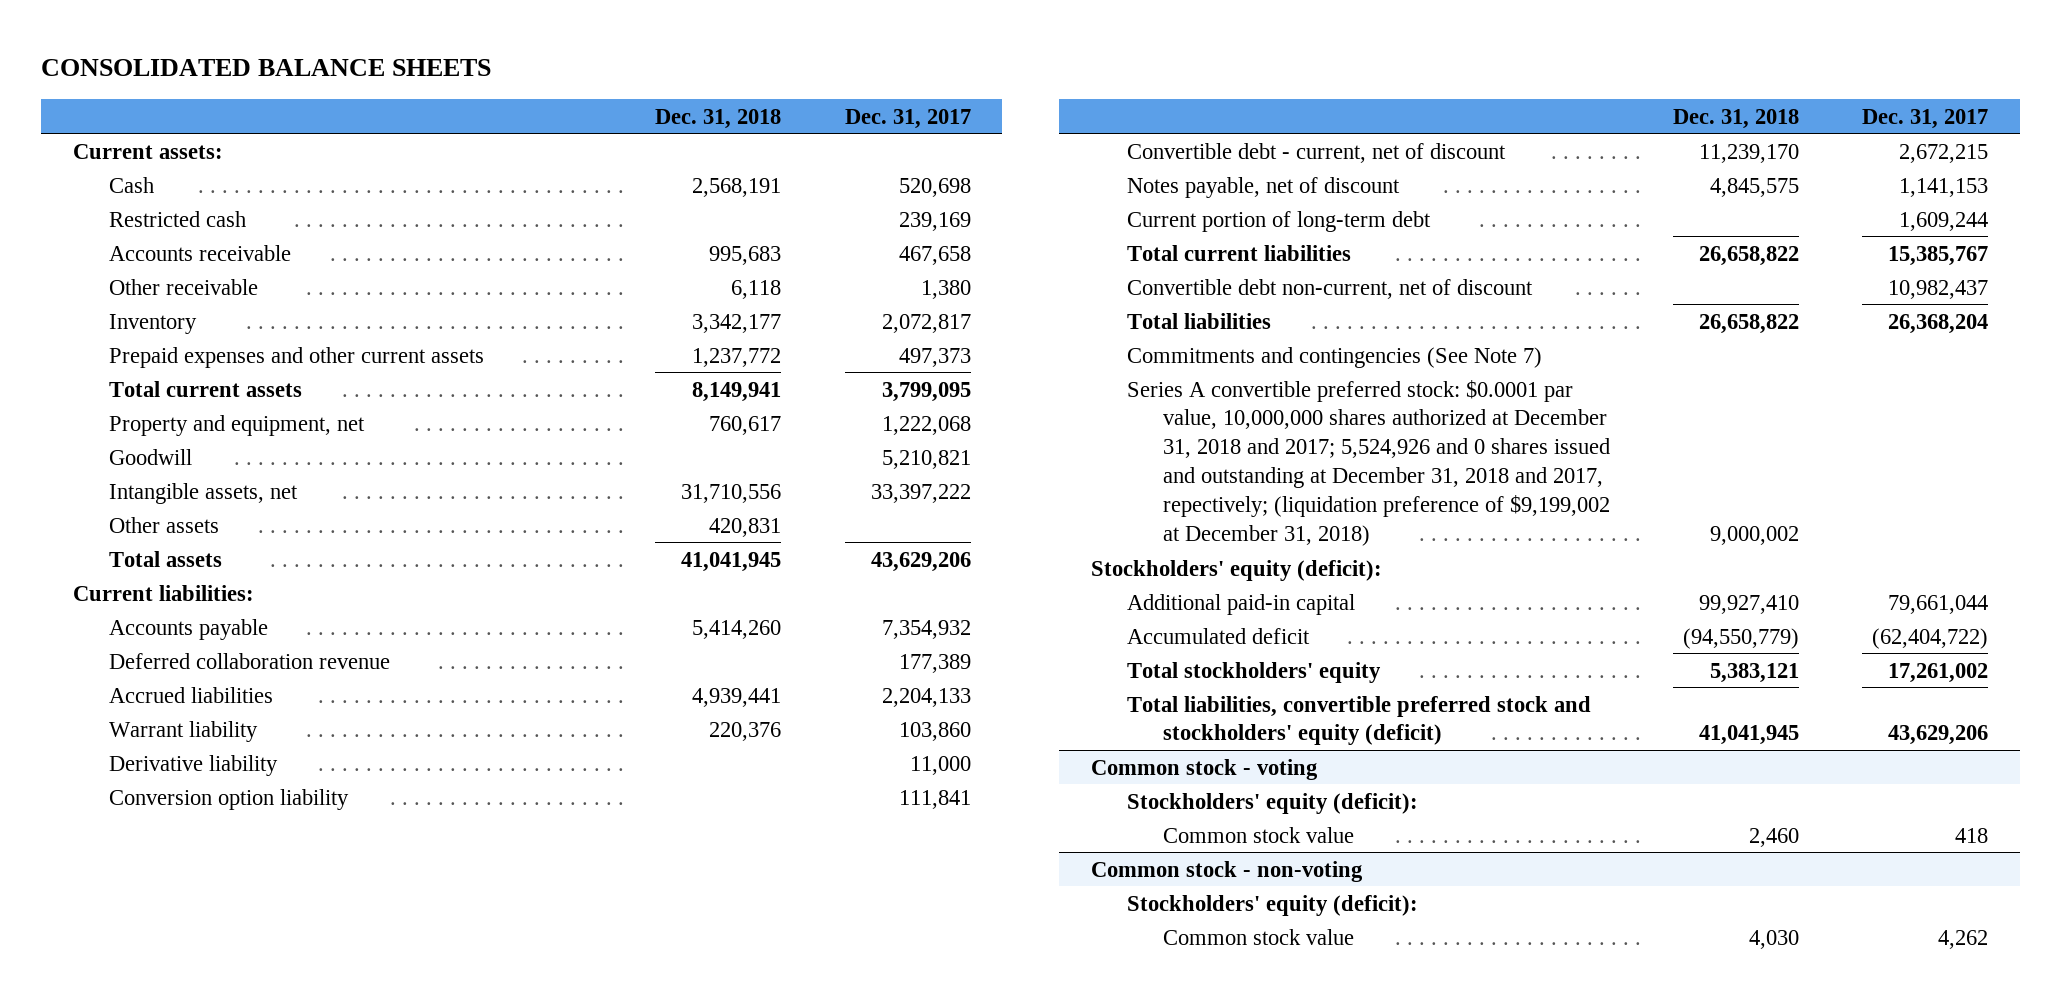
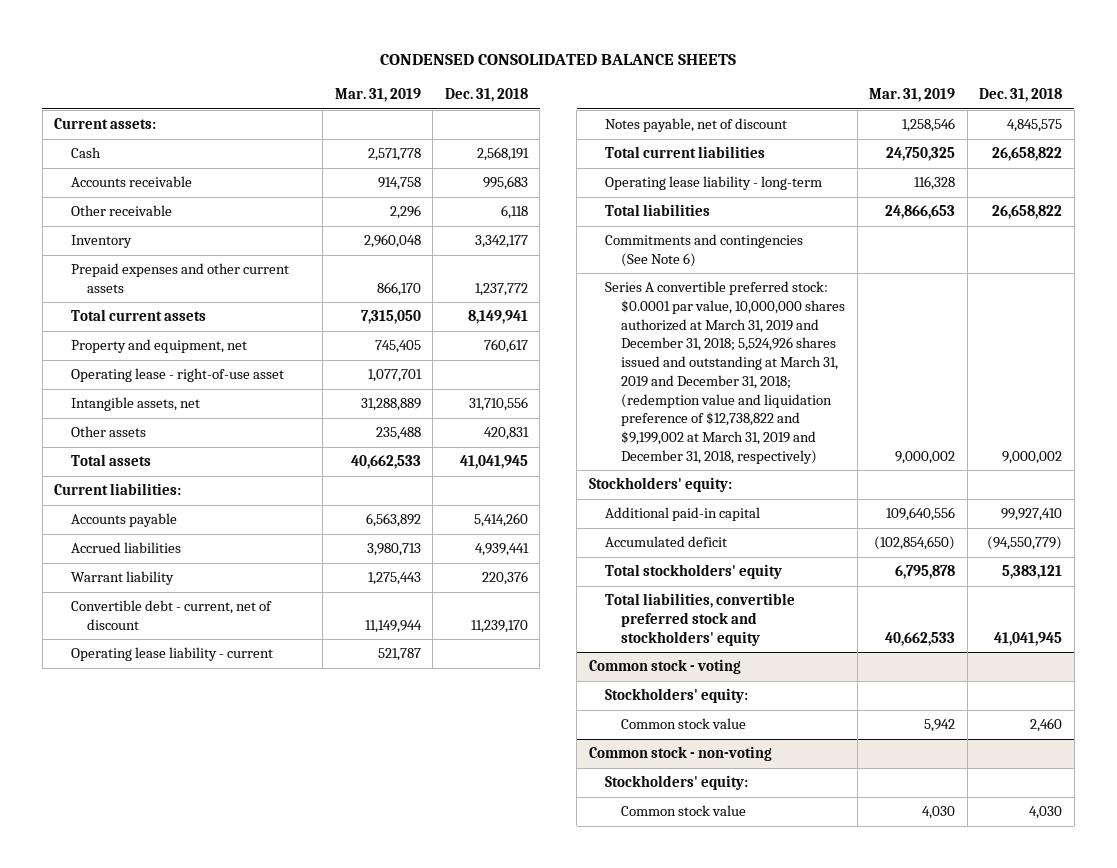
[41,59,492,77] CONSOLIDATED BALANCE SHEETS -> [380,54,737,66] CONDENSED CONSOLIDATED BALANCE SHEETS
[844,108,971,129] Dec. 31, 2017 -> none
none -> [334,88,421,103] Mar. 31, 2019
[108,210,246,227] Restricted cash -> none
[108,448,192,465] Goodwill -> none
none -> [70,368,284,383] Operating lease - right-of-use asset
[108,652,390,669] Deferred collaboration revenue -> none
[108,754,278,776] Derivative liability -> none
[108,788,349,810] Conversion option liability -> none
none -> [70,647,273,662] Operating lease liability - current
[1126,210,1431,232] Current portion of long-term debt -> none
[1126,278,1533,299] Convertible debt non-current, net of discount -> none
none -> [605,176,823,191] Operating lease liability - long-term
[1126,346,1542,368] Commitments and contingencies (See Note 7) -> [605,234,804,268] Commitments and contingencies (See Note 6)
[1126,379,1610,546] Series A convertible preferred stock: $0.0001 par value, 10,000,000 shares authorized at December 31, 2018 and 2017; 5,524,926 and 0 shares issued and outstanding at December 31, 2018 and 2017, repectively; (liquidation preference of $9,199,002 at December 31, 2018) -> [605,281,846,464] Series A convertible preferred stock: $0.0001 par value, 10,000,000 shares authorized at March 31, 2019 and December 31, 2018; 5,524,926 shares issued and outstanding at March 31, 2019 and December 31, 2018; (redemption value and liquidation preference of $12,738,822 and $9,199,002 at March 31, 2019 and December 31, 2018, respectively)
[1090,559,1382,581] Stockholders' equity (deficit): -> [588,477,732,493] Stockholders' equity:
[1126,695,1591,746] Total liabilities, convertible preferred stock and stockholders' equity (deficit) -> [605,593,796,646] Total liabilities, convertible preferred stock and stockholders' equity
[1126,792,1418,814] Stockholders' equity (deficit): -> [605,688,749,704] Stockholders' equity:
[1126,894,1418,916] Stockholders' equity (deficit): -> [605,775,749,791] Stockholders' equity:

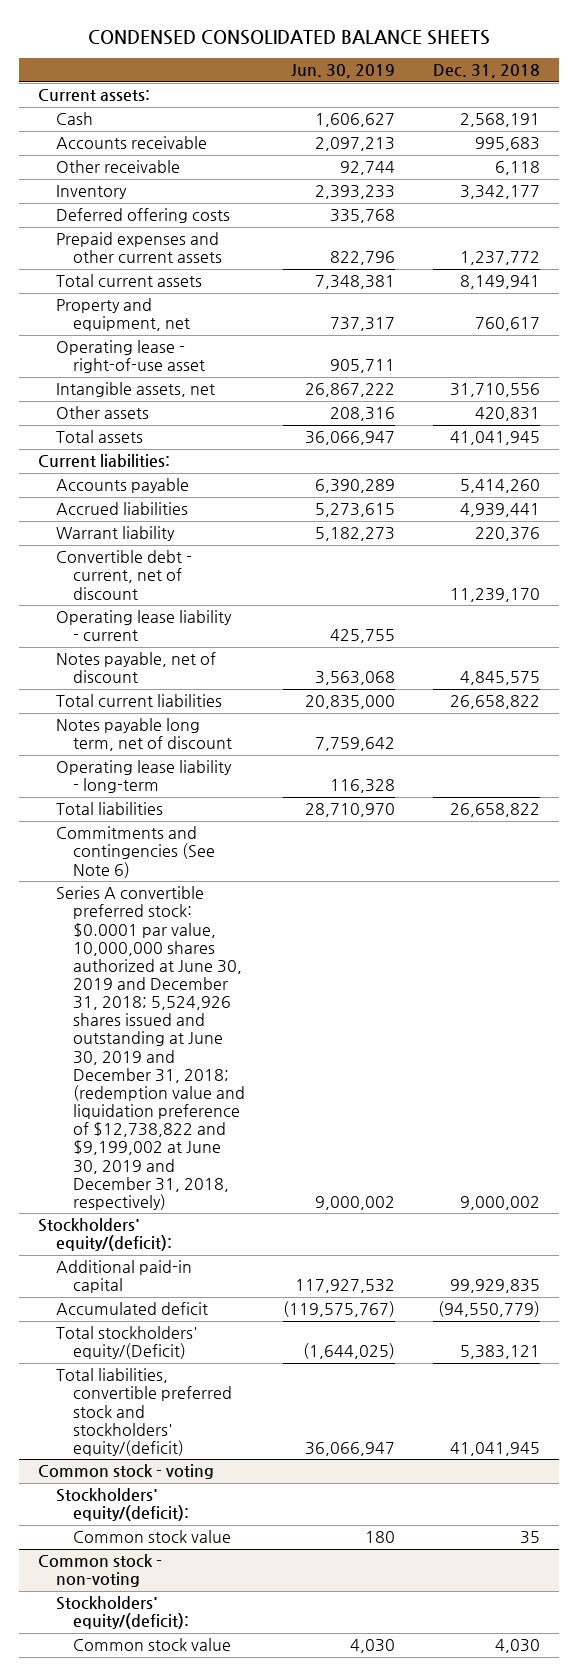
[334,88,421,103] Mar. 31, 2019 -> none
none -> [291,64,396,79] Jun. 30, 2019
none -> [55,208,230,224] Deferred offering costs
none -> [55,718,233,752] Notes payable long term, net of discount
[605,281,846,464] Series A convertible preferred stock: $0.0001 par value, 10,000,000 shares authorized at March 31, 2019 and December 31, 2018; 5,524,926 shares issued and outstanding at March 31, 2019 and December 31, 2018; (redemption value and liquidation preference of $12,738,822 and $9,199,002 at March 31, 2019 and December 31, 2018, respectively) -> [55,886,246,1210] Series A convertible preferred stock: $0.0001 par value, 10,000,000 shares authorized at June 30, 2019 and December 31, 2018; 5,524,926 shares issued and outstanding at June 30, 2019 and December 31, 2018; (redemption value and liquidation preference of $12,738,822 and $9,199,002 at June 30, 2019 and December 31, 2018, respectively)
[588,477,732,493] Stockholders' equity: -> [38,1218,172,1252] Stockholders' equity/(deficit):
[1001,508,1063,522] 99,927,410 -> [450,1279,541,1294] 99,929,835
[605,564,783,580] Total stockholders' equity -> [55,1326,198,1360] Total stockholders' equity/(Deficit)
[605,593,796,646] Total liabilities, convertible preferred stock and stockholders' equity -> [55,1368,233,1456] Total liabilities, convertible preferred stock and stockholders' equity/(deficit)
[605,688,749,704] Stockholders' equity: -> [55,1488,190,1522] Stockholders' equity/(deficit):
[1030,718,1063,733] 2,460 -> [520,1531,541,1545] 35
[605,775,749,791] Stockholders' equity: -> [55,1596,190,1630] Stockholders' equity/(deficit):

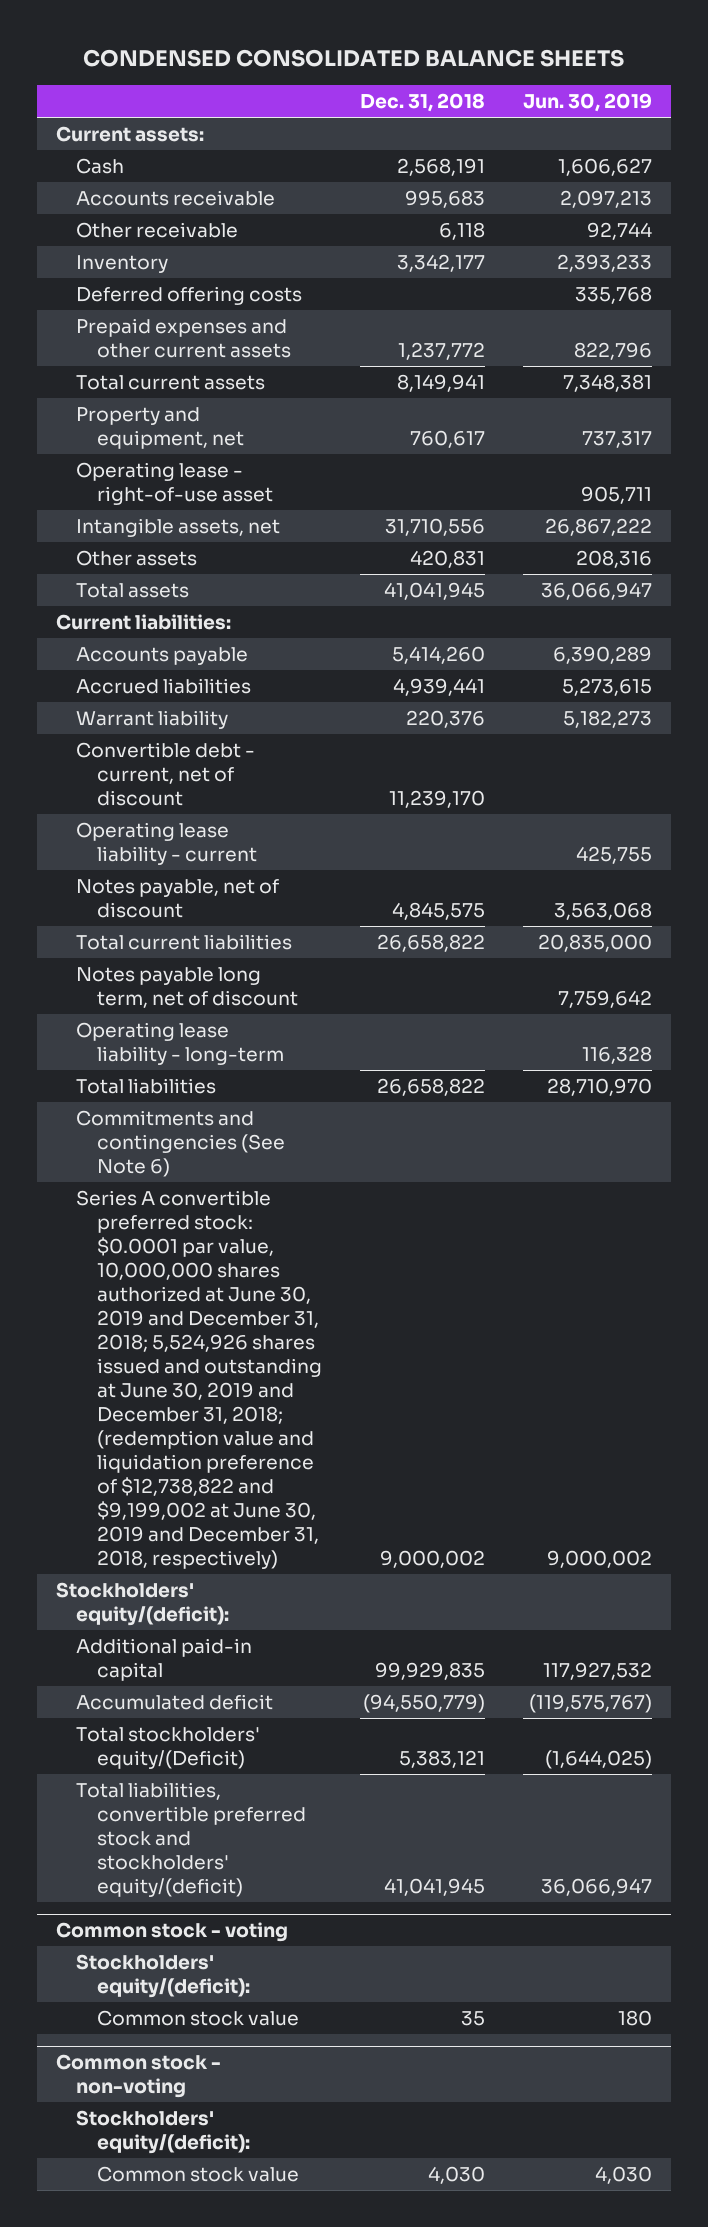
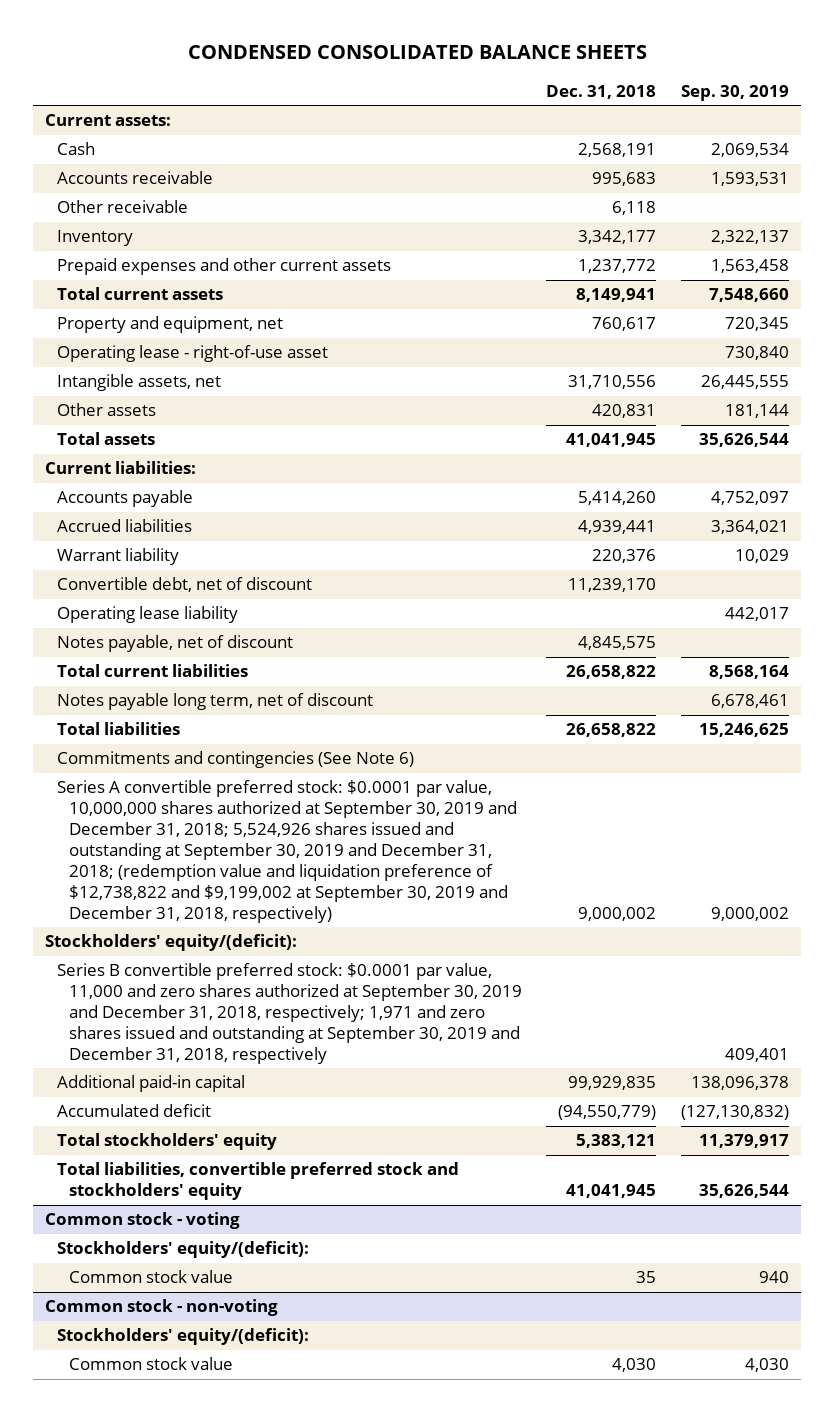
[522,93,652,113] Jun. 30, 2019 -> none
none -> [680,84,789,101] Sep. 30, 2019
[76,286,303,306] Deferred offering costs -> none
[76,742,256,807] Convertible debt - current, net of discount -> [57,577,313,593] Convertible debt, net of discount
[76,822,257,866] Operating lease liability - current -> [57,606,239,624] Operating lease liability
[76,1022,284,1066] Operating lease liability - long-term -> none
[76,1190,322,1570] Series A convertible preferred stock: $0.0001 par value, 10,000,000 shares authorized at June 30, 2019 and December 31, 2018; 5,524,926 shares issued and outstanding at June 30, 2019 and December 31, 2018; (redemption value and liquidation preference of $12,738,822 and $9,199,002 at June 30, 2019 and December 31, 2018, respectively) -> [57,780,518,923] Series A convertible preferred stock: $0.0001 par value, 10,000,000 shares authorized at September 30, 2019 and December 31, 2018; 5,524,926 shares issued and outstanding at September 30, 2019 and December 31, 2018; (redemption value and liquidation preference of $12,738,822 and $9,199,002 at September 30, 2019 and December 31, 2018, respectively)
none -> [57,963,523,1065] Series B convertible preferred stock: $0.0001 par value, 11,000 and zero shares authorized at September 30, 2019 and December 31, 2018, respectively; 1,971 and zero shares issued and outstanding at September 30, 2019 and December 31, 2018, respectively
[76,1727,261,1770] Total stockholders' equity/(Deficit) -> [57,1133,278,1151] Total stockholders' equity
[76,1782,306,1898] Total liabilities, convertible preferred stock and stockholders' equity/(deficit) -> [57,1162,460,1201] Total liabilities, convertible preferred stock and stockholders' equity

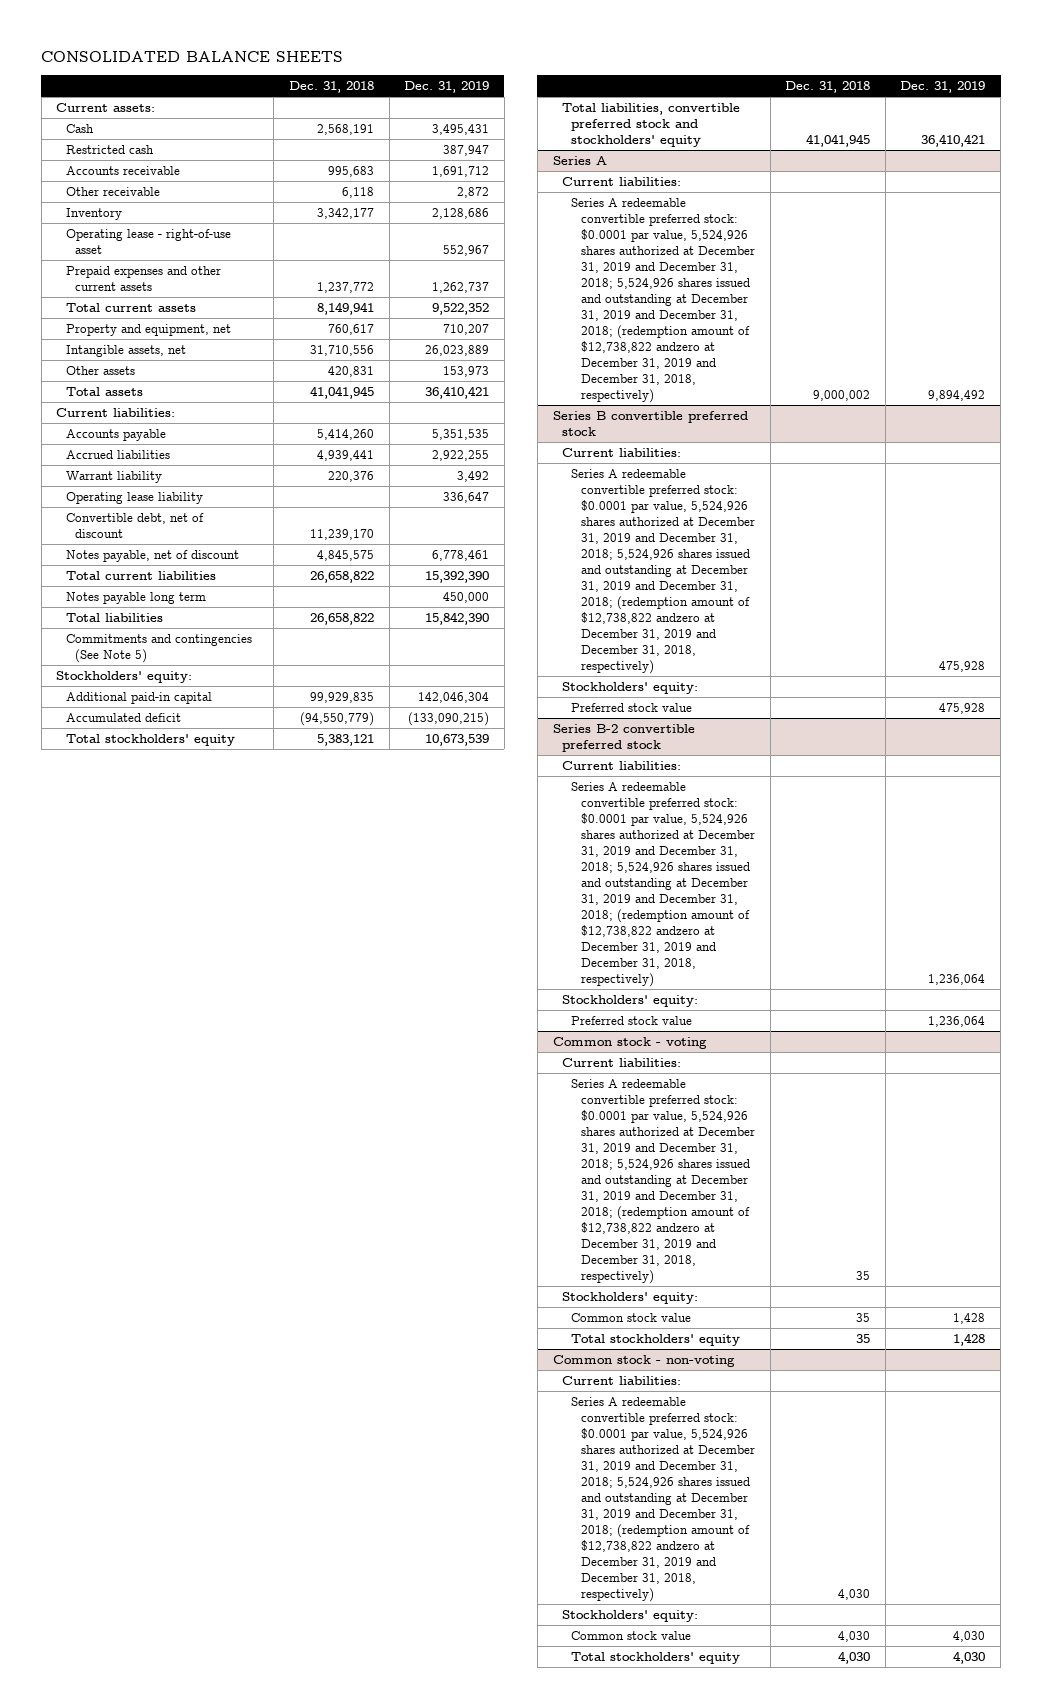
[187,45,647,60] CONDENSED CONSOLIDATED BALANCE SHEETS -> [41,50,344,62] CONSOLIDATED BALANCE SHEETS
[680,84,789,101] Sep. 30, 2019 -> none
none -> [404,81,490,94] Dec. 31, 2019
none -> [65,145,154,155] Restricted cash
[57,345,329,363] Operating lease - right-of-use asset -> [65,229,231,255] Operating lease - right-of-use asset
[57,577,313,593] Convertible debt, net of discount -> [65,513,204,539] Convertible debt, net of discount
[57,693,374,711] Notes payable long term, net of discount -> [65,592,206,605] Notes payable long term
[57,780,518,923] Series A convertible preferred stock: $0.0001 par value, 10,000,000 shares authorized at September 30, 2019 and December 31, 2018; 5,524,926 shares issued and outstanding at September 30, 2019 and December 31, 2018; (redemption value and liquidation preference of $12,738,822 and $9,199,002 at September 30, 2019 and December 31, 2018, respectively) -> none
[57,963,523,1065] Series B convertible preferred stock: $0.0001 par value, 11,000 and zero shares authorized at September 30, 2019 and December 31, 2018, respectively; 1,971 and zero shares issued and outstanding at September 30, 2019 and December 31, 2018, respectively -> none
[57,751,415,769] Commitments and contingencies (See Note 6) -> [65,634,252,664] Commitments and contingencies (See Note 5)
[45,934,298,952] Stockholders' equity/(deficit): -> [56,671,193,684] Stockholders' equity:
none -> [552,156,607,166] Series A
none -> [562,177,682,187] Current liabilities:
none -> [571,198,755,403] Series A redeemable convertible preferred stock: $0.0001 par value, 5,524,926 shares authorized at December 31, 2019 and December 31, 2018; 5,524,926 shares issued and outstanding at December 31, 2019 and December 31, 2018; (redemption amount of $12,738,822 andzero at December 31, 2019 and December 31, 2018, respectively)
none -> [552,411,748,437] Series B convertible preferred stock
none -> [562,448,682,458] Current liabilities:
none -> [571,469,755,674] Series A redeemable convertible preferred stock: $0.0001 par value, 5,524,926 shares authorized at December 31, 2019 and December 31, 2018; 5,524,926 shares issued and outstanding at December 31, 2019 and December 31, 2018; (redemption amount of $12,738,822 andzero at December 31, 2019 and December 31, 2018, respectively)
none -> [562,682,699,695] Stockholders' equity:
none -> [571,703,693,713] Preferred stock value
none -> [552,724,695,753] Series B-2 convertible preferred stock
none -> [562,761,682,771] Current liabilities:
none -> [571,782,755,987] Series A redeemable convertible preferred stock: $0.0001 par value, 5,524,926 shares authorized at December 31, 2019 and December 31, 2018; 5,524,926 shares issued and outstanding at December 31, 2019 and December 31, 2018; (redemption amount of $12,738,822 andzero at December 31, 2019 and December 31, 2018, respectively)
none -> [562,995,699,1008] Stockholders' equity:
none -> [571,1016,693,1026] Preferred stock value
none -> [562,1058,682,1068] Current liabilities:
none -> [571,1079,755,1284] Series A redeemable convertible preferred stock: $0.0001 par value, 5,524,926 shares authorized at December 31, 2019 and December 31, 2018; 5,524,926 shares issued and outstanding at December 31, 2019 and December 31, 2018; (redemption amount of $12,738,822 andzero at December 31, 2019 and December 31, 2018, respectively)
[57,1241,310,1259] Stockholders' equity/(deficit): -> [562,1292,699,1305] Stockholders' equity:
none -> [571,1334,741,1347] Total stockholders' equity
none -> [562,1376,682,1386] Current liabilities:
none -> [571,1397,755,1602] Series A redeemable convertible preferred stock: $0.0001 par value, 5,524,926 shares authorized at December 31, 2019 and December 31, 2018; 5,524,926 shares issued and outstanding at December 31, 2019 and December 31, 2018; (redemption amount of $12,738,822 andzero at December 31, 2019 and December 31, 2018, respectively)
[57,1328,310,1346] Stockholders' equity/(deficit): -> [562,1610,699,1623] Stockholders' equity:
none -> [571,1652,741,1665] Total stockholders' equity

